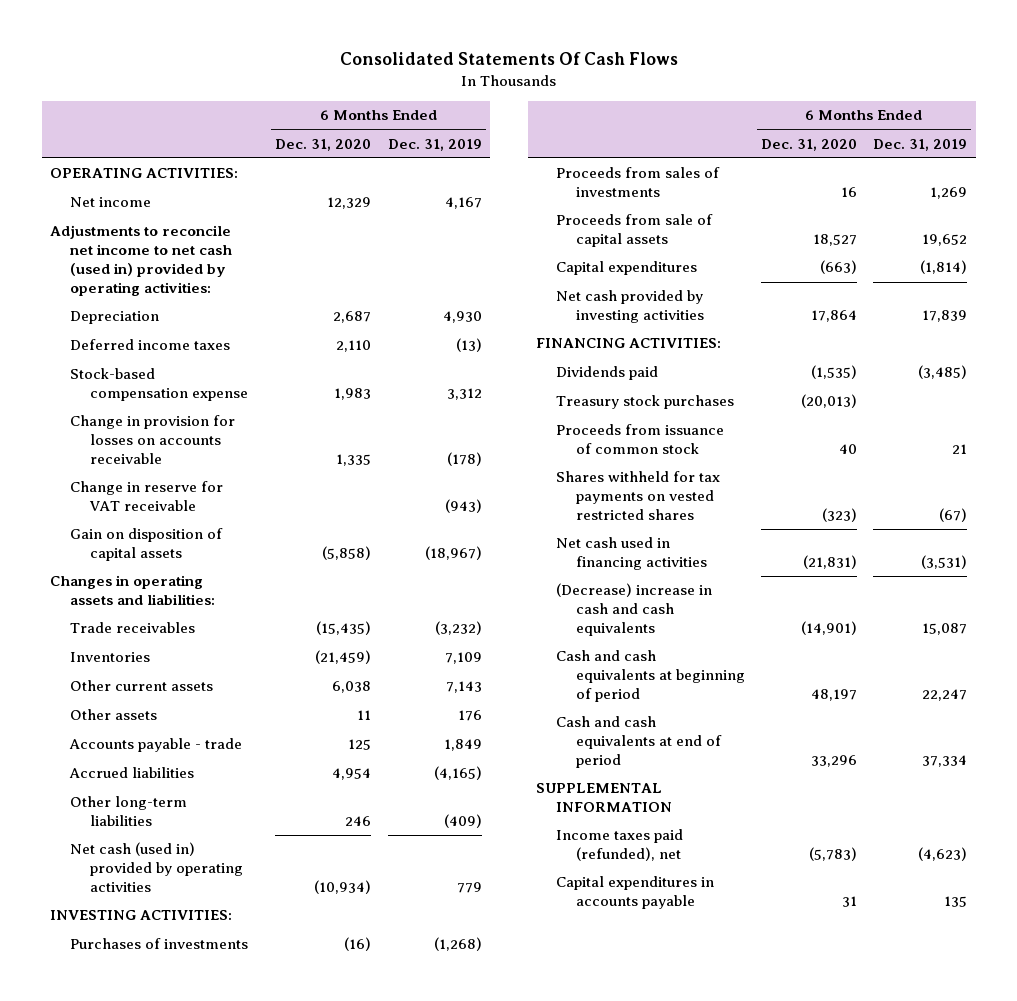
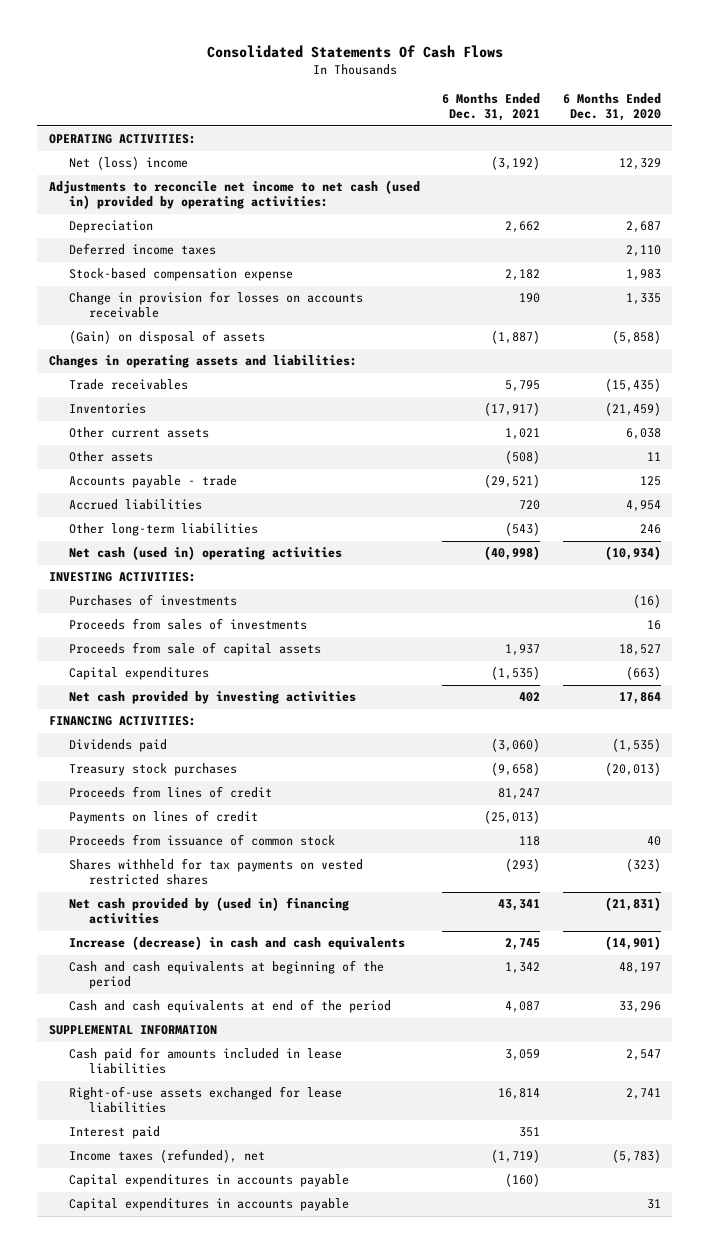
[387,138,482,151] Dec. 31, 2019 -> none
none -> [442,93,541,122] 6 Months Ended Dec. 31, 2021
[70,197,152,208] Net income -> [68,156,188,171] Net (loss) income
[70,481,224,512] Change in reserve for VAT receivable -> none
[70,528,224,562] Gain on disposition of capital assets -> [68,330,265,345] (Gain) on disposal of assets
[70,842,244,893] Net cash (used in) provided by operating activities -> [68,546,342,561] Net cash (used in) operating activities
none -> [68,786,272,799] Proceeds from lines of credit
none -> [68,810,258,825] Payments on lines of credit
[555,537,707,571] Net cash used in financing activities -> [68,897,349,925] Net cash provided by (used in) financing activities
[555,583,712,637] (Decrease) increase in cash and cash equivalents -> [68,936,405,951] Increase (decrease) in cash and cash equivalents
[555,650,745,703] Cash and cash equivalents at beginning of period -> [68,960,384,990] Cash and cash equivalents at beginning of the period
[555,716,722,769] Cash and cash equivalents at end of period -> [68,999,391,1014] Cash and cash equivalents at end of the period
none -> [68,1047,342,1075] Cash paid for amounts included in lease liabilities
none -> [68,1086,342,1114] Right-of-use assets exchanged for lease liabilities
none -> [68,1126,160,1140] Interest paid
[555,829,683,862] Income taxes paid (refunded), net -> [68,1149,265,1164] Income taxes (refunded), net
none -> [68,1174,349,1188] Capital expenditures in accounts payable

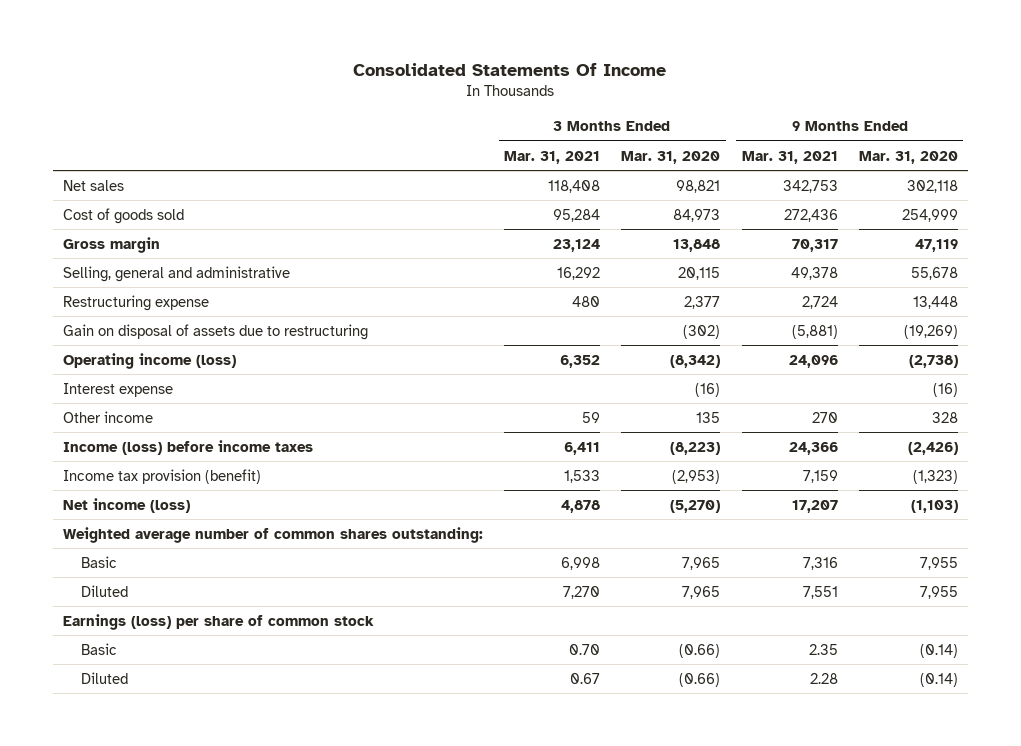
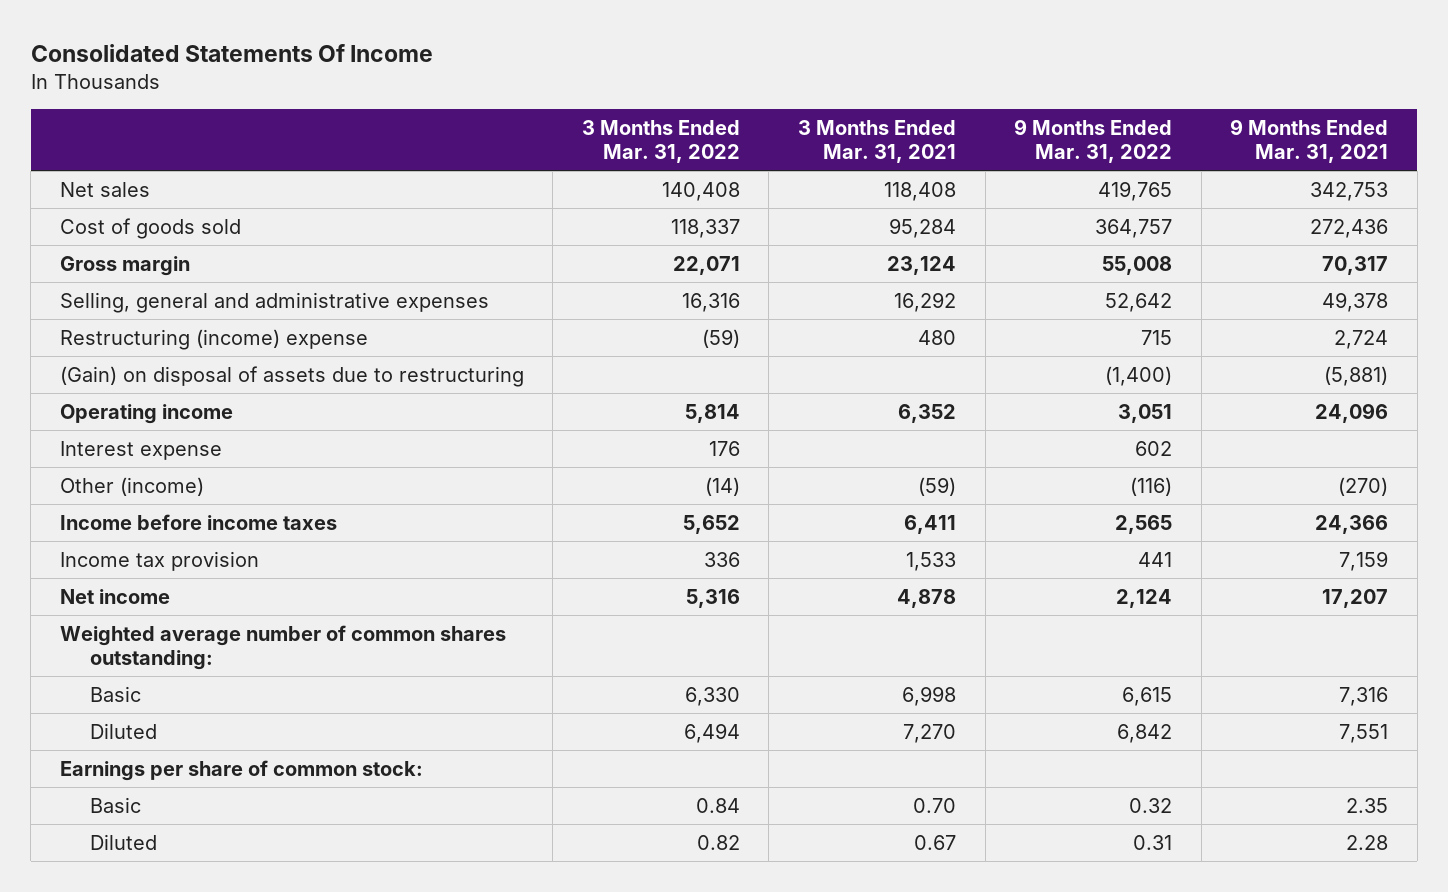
[621,150,721,164] Mar. 31, 2020 -> none
[858,150,958,164] Mar. 31, 2020 -> none
none -> [581,119,740,163] 3 Months Ended Mar. 31, 2022
none -> [1014,118,1173,163] 9 Months Ended Mar. 31, 2022
[63,265,291,282] Selling, general and administrative -> [59,291,489,313] Selling, general and administrative expenses
[63,294,210,311] Restructuring expense -> [59,328,368,350] Restructuring (income) expense
[63,323,369,340] Gain on disposal of assets due to restructuring -> [59,365,524,387] (Gain) on disposal of assets due to restructuring
[63,352,237,369] Operating income (loss) -> [59,403,233,424] Operating income
[63,410,154,423] Other income -> [59,476,204,496] Other (income)
[582,411,601,423] 59 -> [918,476,957,496] (59)
[811,411,838,423] 270 -> [1338,476,1389,496] (270)
[63,439,314,455] Income (loss) before income taxes -> [59,513,337,530] Income before income taxes
[63,468,262,484] Income tax provision (benefit) -> [59,550,259,571] Income tax provision
[63,497,191,513] Net income (loss) -> [59,588,170,604] Net income
[63,613,375,630] Earnings (loss) per share of common stock -> [59,759,423,781] Earnings per share of common stock:

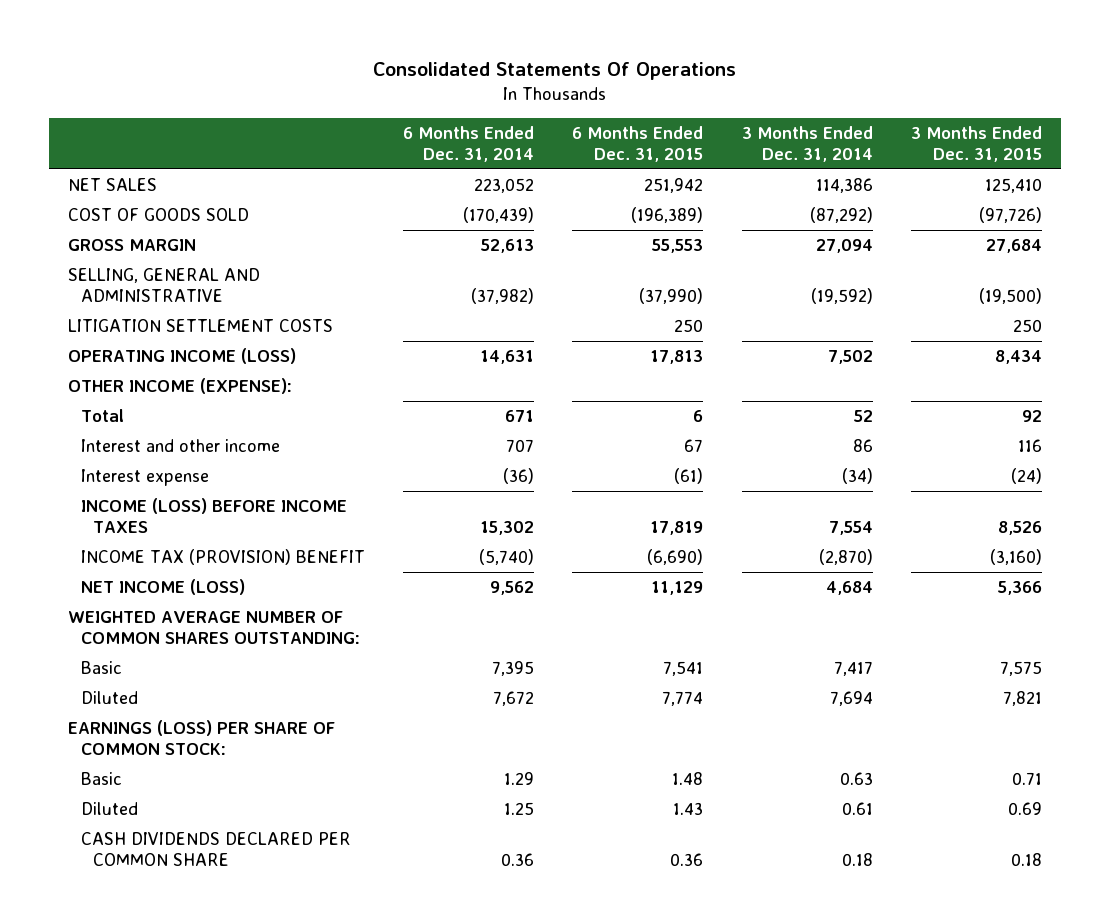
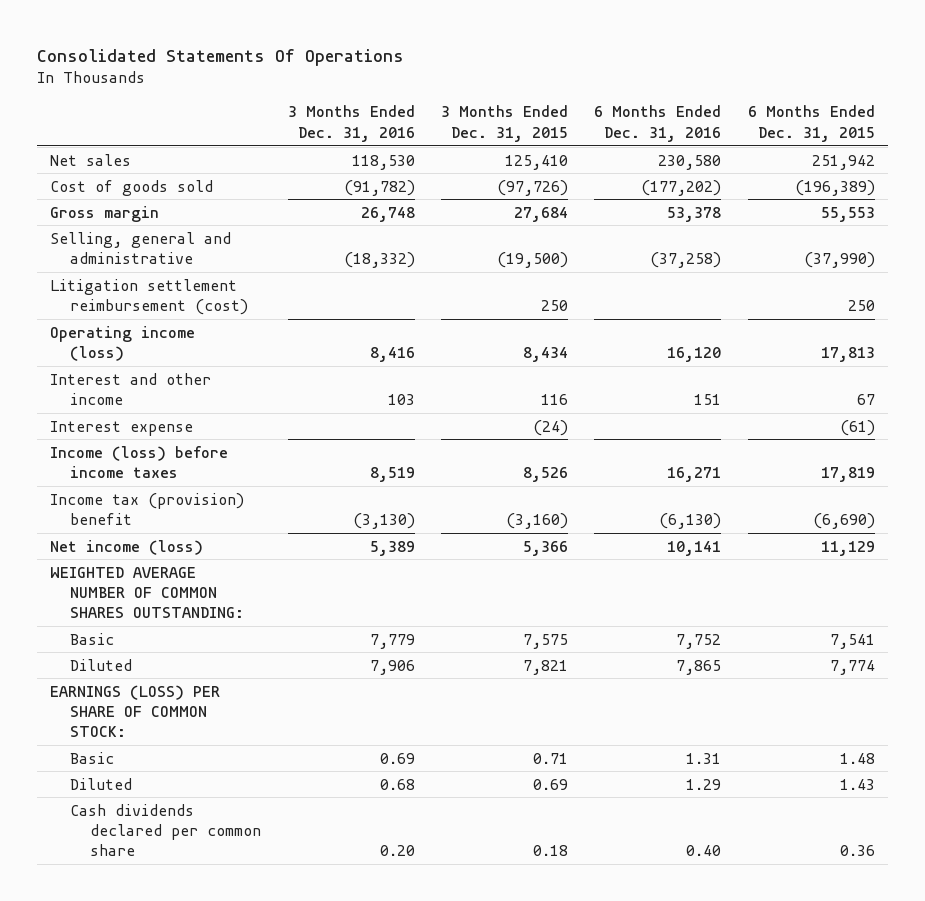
[402,126,534,162] 6 Months Ended Dec. 31, 2014 -> none
[741,126,873,162] 3 Months Ended Dec. 31, 2014 -> none
none -> [287,105,415,142] 3 Months Ended Dec. 31, 2016
none -> [594,105,722,142] 6 Months Ended Dec. 31, 2016
[67,378,292,395] OTHER INCOME (EXPENSE): -> none
[80,409,124,423] Total -> none
[67,178,157,192] NET SALES -> [50,153,132,166] Net sales
[67,208,249,222] COST OF GOODS SOLD -> [50,179,214,196] Cost of goods sold
[67,239,196,252] GROSS MARGIN -> [50,205,160,222] Gross margin
[67,268,260,302] SELLING, GENERAL AND ADMINISTRATIVE -> [50,231,232,265] Selling, general and administrative
[67,319,333,333] LITIGATION SETTLEMENT COSTS -> [50,278,249,316] Litigation settlement reimbursement (cost)
[67,348,296,365] OPERATING INCOME (LOSS) -> [50,325,196,362] Operating income (loss)
[80,498,347,533] INCOME (LOSS) BEFORE INCOME TAXES -> [50,445,229,479] Income (loss) before income taxes
[80,549,365,566] INCOME TAX (PROVISION) BENEFIT -> [50,492,245,526] Income tax (provision) benefit
[80,579,245,596] NET INCOME (LOSS) -> [50,539,204,555] Net income (loss)
[80,832,351,866] CASH DIVIDENDS DECLARED PER COMMON SHARE -> [70,803,262,857] Cash dividends declared per common share

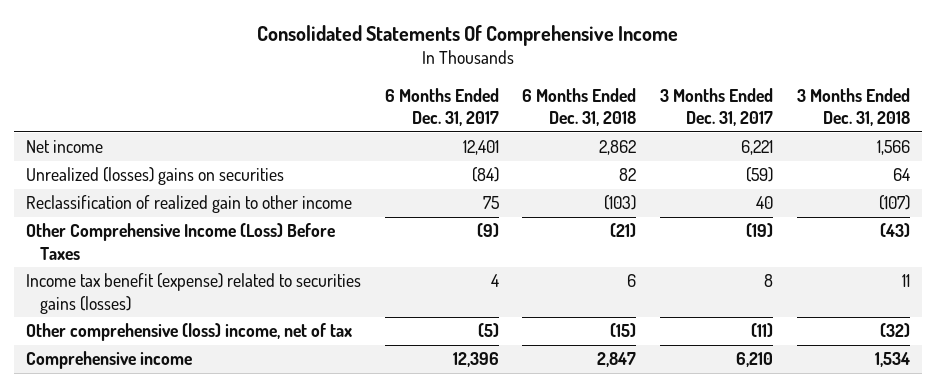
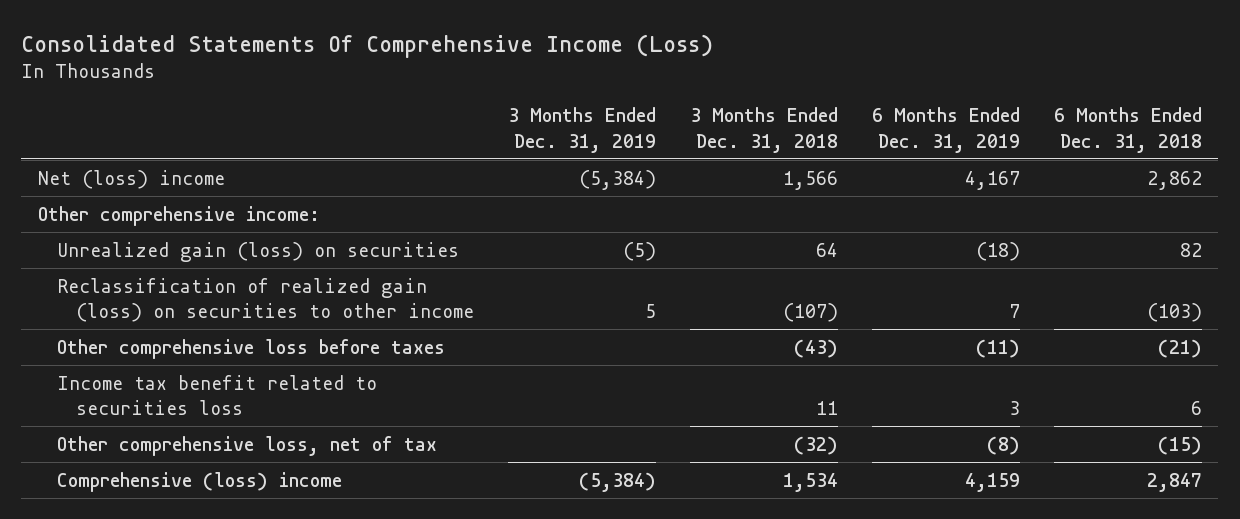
[256,24,678,46] Consolidated Statements Of Comprehensive Income -> [21,33,714,58] Consolidated Statements Of Comprehensive Income (Loss)
[384,87,499,126] 6 Months Ended Dec. 31, 2017 -> none
[660,87,774,126] 3 Months Ended Dec. 31, 2017 -> none
none -> [508,107,657,153] 3 Months Ended Dec. 31, 2019
none -> [871,107,1020,153] 6 Months Ended Dec. 31, 2019
[25,140,103,154] Net income -> [38,169,226,189] Net (loss) income
none -> [38,205,321,226] Other comprehensive income:
[25,167,284,186] Unrealized (losses) gains on securities -> [57,241,460,262] Unrealized gain (loss) on securities
[25,195,352,214] Reclassification of realized gain to other income -> [57,277,475,322] Reclassification of realized gain (loss) on securities to other income
[25,223,335,260] Other Comprehensive Income (Loss) Before Taxes -> [57,338,446,359] Other comprehensive loss before taxes
[25,273,361,314] Income tax benefit (expense) related to securities gains (losses) -> [57,374,378,415] Income tax benefit related to securities loss
[25,323,352,342] Other comprehensive (loss) income, net of tax -> [57,435,438,456] Other comprehensive loss, net of tax
[25,351,192,370] Comprehensive income -> [57,471,343,492] Comprehensive (loss) income

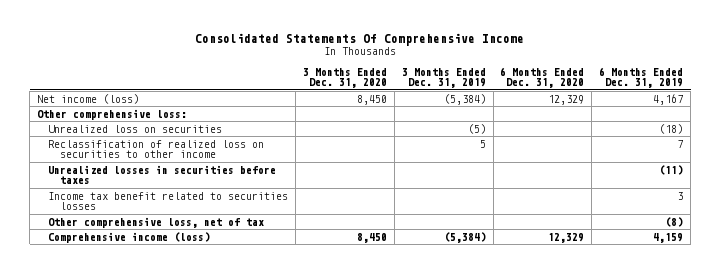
[21,33,714,58] Consolidated Statements Of Comprehensive Income (Loss) -> [195,33,525,47] Consolidated Statements Of Comprehensive Income
[689,107,838,153] 3 Months Ended Dec. 31, 2018 -> none
[1053,107,1202,153] 6 Months Ended Dec. 31, 2018 -> none
none -> [303,67,388,89] 3 Months Ended Dec. 31, 2020
none -> [500,66,585,89] 6 Months Ended Dec. 31, 2020
[38,169,226,189] Net (loss) income -> [37,93,140,104] Net income (loss)
[38,205,321,226] Other comprehensive income: -> [37,108,188,120] Other comprehensive loss:
[57,241,460,262] Unrealized gain (loss) on securities -> [48,124,223,133] Unrealized loss on securities
[57,277,475,322] Reclassification of realized gain (loss) on securities to other income -> [48,139,265,159] Reclassification of realized loss on securities to other income
[57,338,446,359] Other comprehensive loss before taxes -> [48,164,277,185] Unrealized losses in securities before taxes
[57,374,378,415] Income tax benefit related to securities loss -> [48,191,289,211] Income tax benefit related to securities losses
[57,471,343,492] Comprehensive (loss) income -> [48,231,211,243] Comprehensive income (loss)

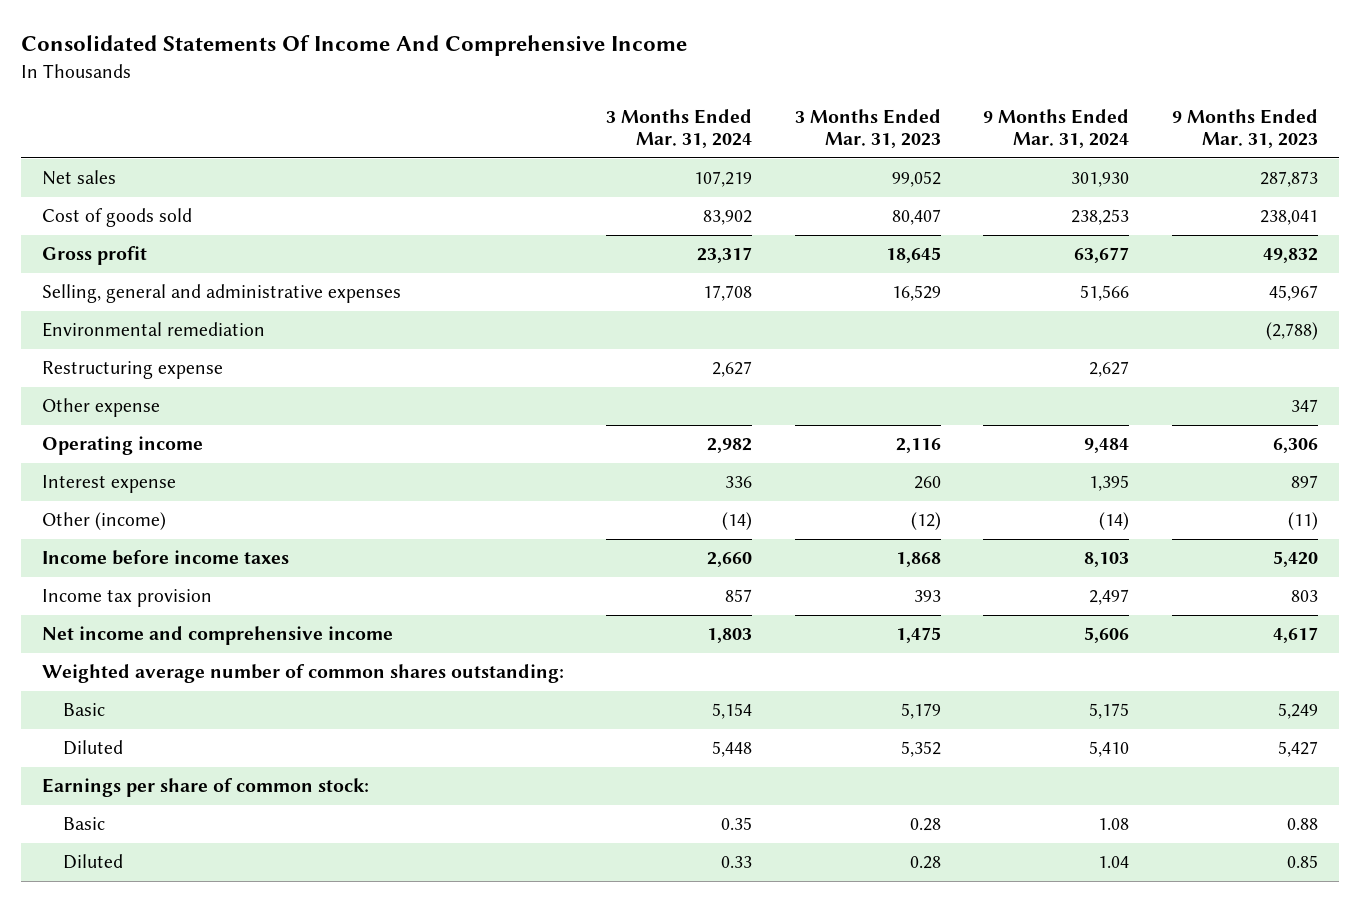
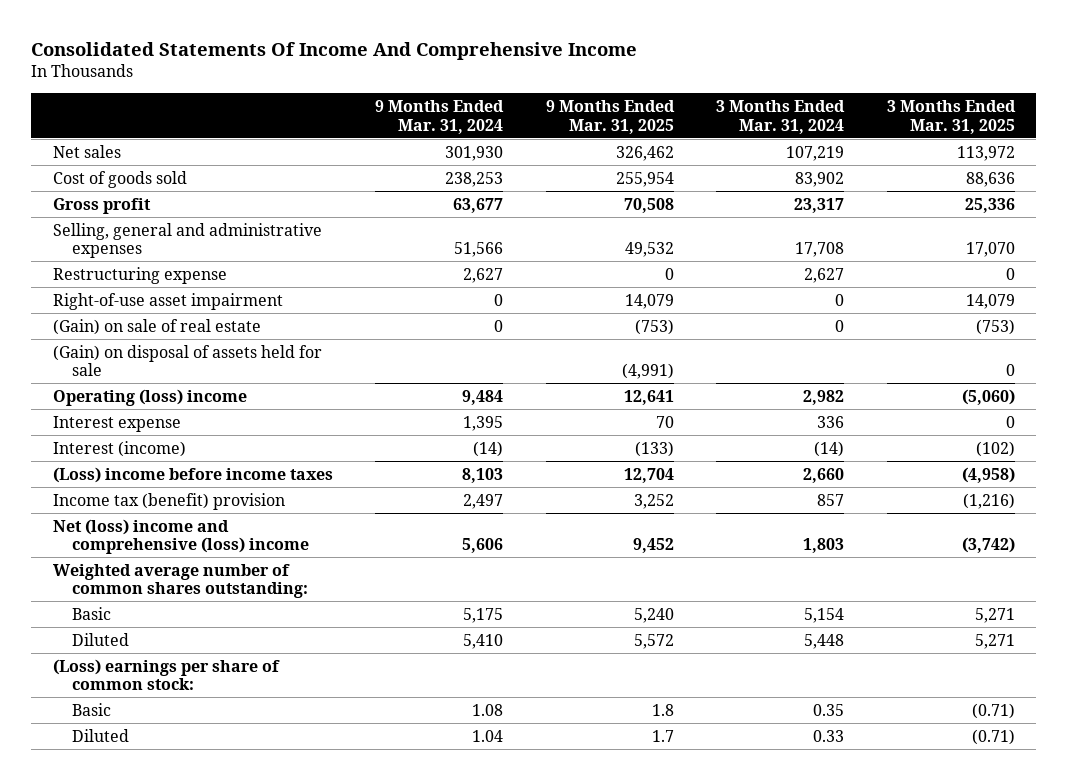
[794,108,941,149] 3 Months Ended Mar. 31, 2023 -> none
[1171,108,1318,149] 9 Months Ended Mar. 31, 2023 -> none
none -> [545,99,675,134] 9 Months Ended Mar. 31, 2025
none -> [886,99,1016,134] 3 Months Ended Mar. 31, 2025
[42,322,266,338] Environmental remediation -> none
[42,398,161,418] Other expense -> none
none -> [52,292,283,310] Right-of-use asset impairment
none -> [52,318,261,335] (Gain) on sale of real estate
none -> [52,344,322,377] (Gain) on disposal of assets held for sale
[42,436,204,456] Operating income -> [52,388,247,406] Operating (loss) income
[42,512,167,531] Other (income) -> [52,440,186,457] Interest (income)
[42,550,290,566] Income before income taxes -> [52,466,333,483] (Loss) income before income taxes
[42,589,213,608] Income tax provision -> [52,492,285,510] Income tax (benefit) provision
[42,626,394,646] Net income and comprehensive income -> [52,518,309,555] Net (loss) income and comprehensive (loss) income
[42,778,370,798] Earnings per share of common stock: -> [52,658,280,691] (Loss) earnings per share of common stock:

